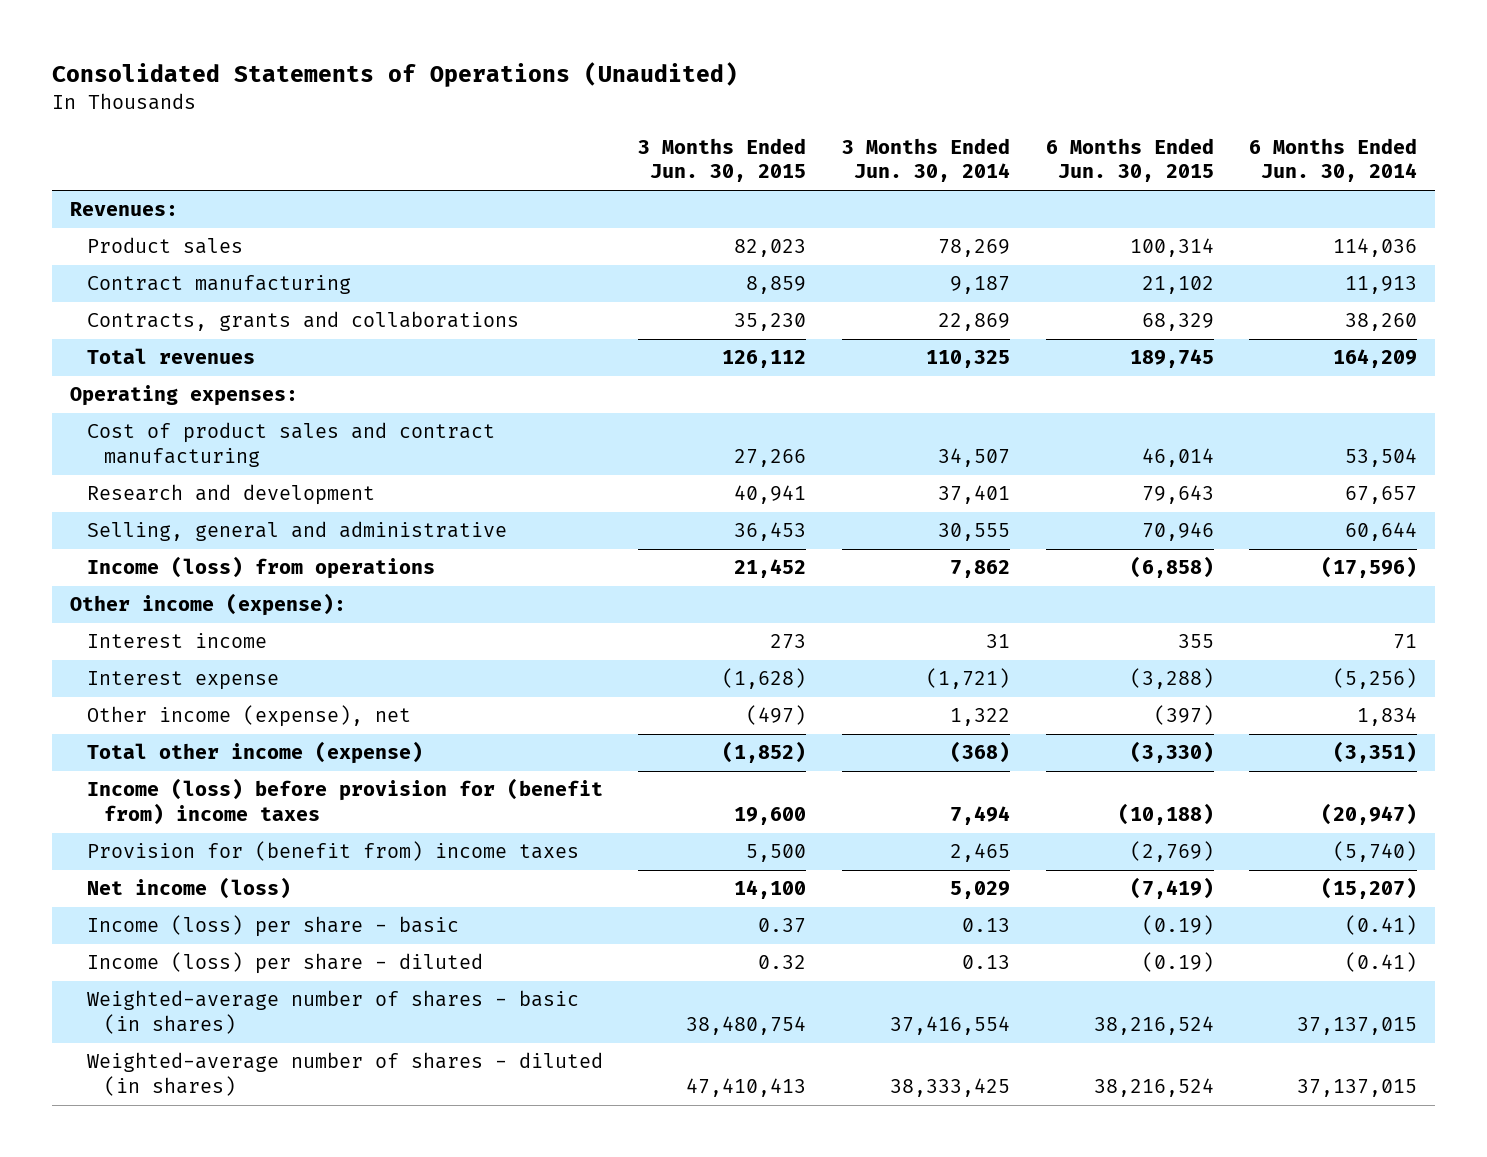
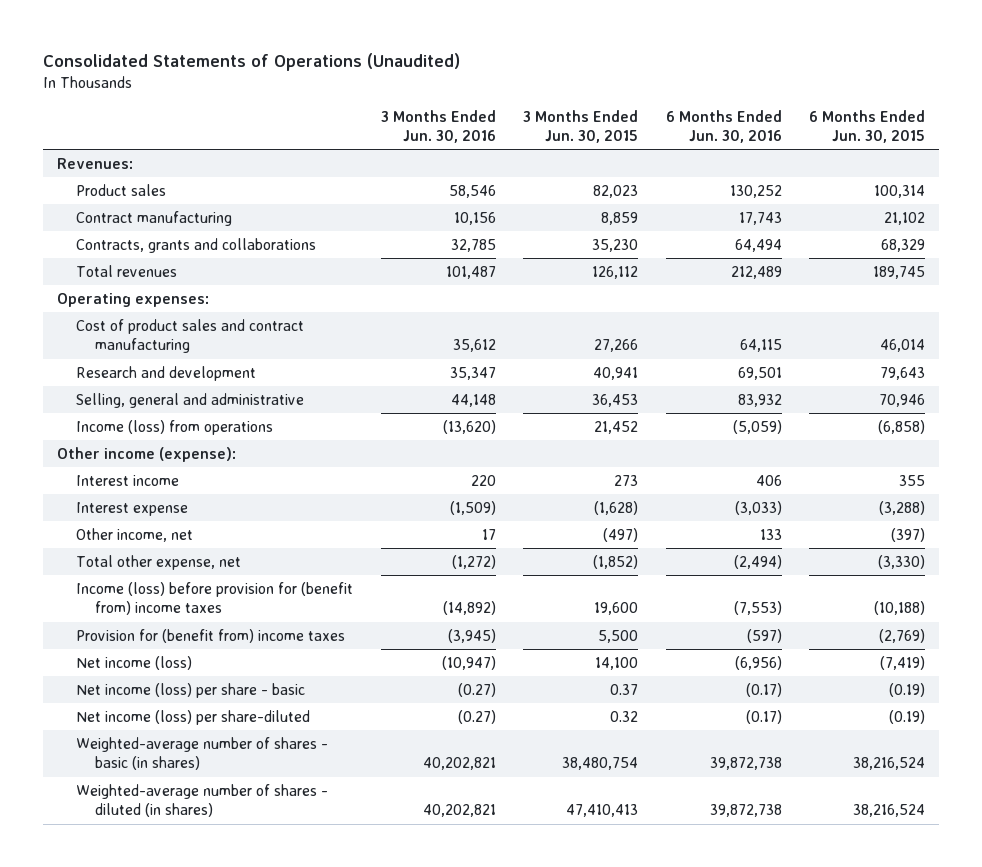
[841,137,1010,183] 3 Months Ended Jun. 30, 2014 -> none
[1249,137,1418,183] 6 Months Ended Jun. 30, 2014 -> none
none -> [380,109,496,144] 3 Months Ended Jun. 30, 2016
none -> [665,109,782,144] 6 Months Ended Jun. 30, 2016
[86,705,411,728] Other income (expense), net -> [76,527,194,542] Other income, net
[86,741,423,765] Total other income (expense) -> [76,554,242,570] Total other expense, net
[86,915,459,938] Income (loss) per share - basic -> [76,682,306,698] Net income (loss) per share - basic
[86,952,483,975] Income (loss) per share - diluted -> [76,709,311,725] Net income (loss) per share-diluted

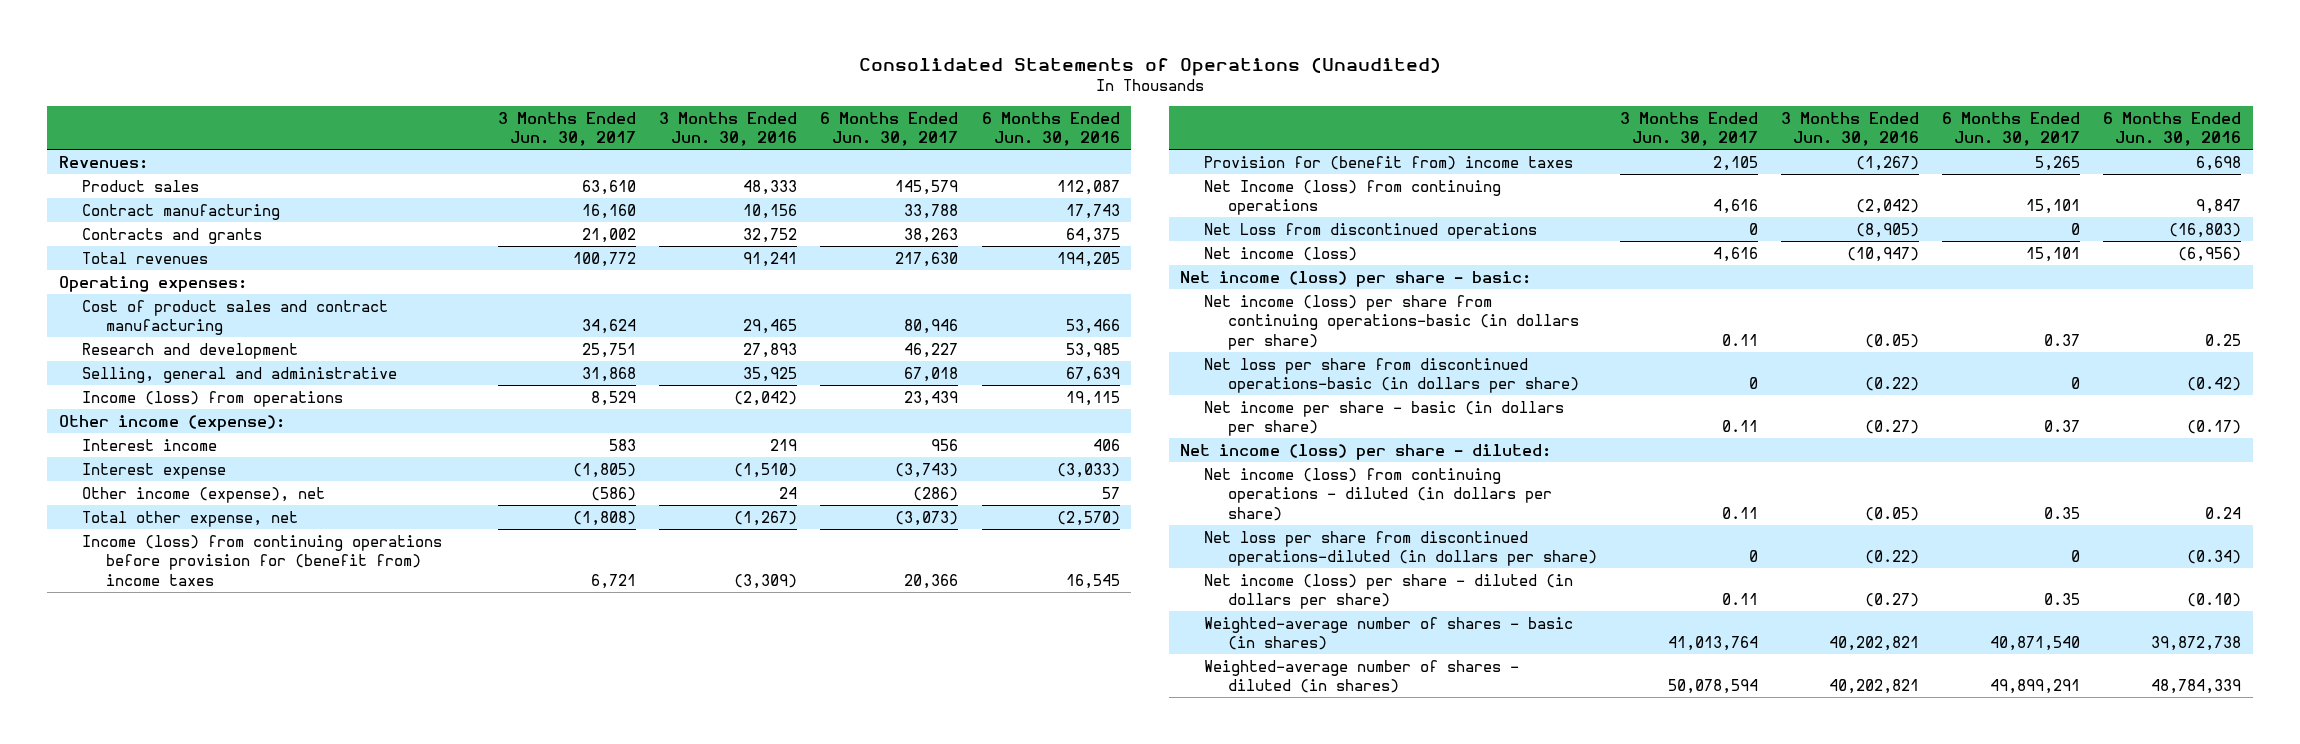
[523,109,639,144] 3 Months Ended Jun. 30, 2015 -> none
[809,109,926,144] 6 Months Ended Jun. 30, 2015 -> none
none -> [498,111,637,147] 3 Months Ended Jun. 30, 2017
none -> [820,111,959,147] 6 Months Ended Jun. 30, 2017
[448,184,496,198] 58,546 -> [743,179,798,195] 48,333
[729,184,782,198] 130,252 -> [1056,179,1120,195] 112,087
[76,237,317,253] Contracts, grants and collaborations -> [82,227,263,244] Contracts and grants
[450,238,496,252] 32,785 -> [743,227,798,243] 32,752
[734,238,782,252] 64,494 -> [1065,227,1120,243] 64,375
[445,265,496,279] 101,487 -> [743,251,798,267] 91,241
[730,265,782,279] 212,489 -> [1056,251,1120,267] 194,205
[452,339,496,353] 35,612 -> [743,319,798,335] 29,465
[739,339,782,353] 64,115 -> [1065,319,1120,335] 53,466
[449,366,496,380] 35,347 -> [743,342,798,358] 27,893
[737,366,782,380] 69,501 -> [1065,342,1120,358] 53,985
[450,393,496,407] 44,148 -> [743,366,798,382] 35,925
[737,393,782,407] 83,932 -> [1065,366,1120,382] 67,639
[442,419,496,434] (13,620) -> [734,390,798,406] (2,042)
[732,419,782,434] (5,059) -> [1065,390,1120,406] 19,115
[470,474,496,486] 220 -> [770,438,798,451] 219
[449,500,496,515] (1,509) -> [734,462,798,478] (1,510)
[76,527,194,542] Other income, net -> [82,486,326,503] Other income (expense), net
[481,528,496,540] 17 -> [779,486,798,499] 24
[759,528,782,540] 133 -> [1101,486,1120,499] 57
[451,554,496,569] (1,272) -> [734,510,798,526] (1,267)
[733,554,782,569] (2,494) -> [1056,510,1120,526] (2,570)
[76,581,354,616] Income (loss) before provision for (benefit from) income taxes -> [82,534,443,586] Income (loss) from continuing operations before provision for (benefit from) income taxes
[442,601,496,616] (14,892) -> [734,573,798,589] (3,309)
[733,601,782,616] (7,553) -> [1065,573,1120,589] 16,545
[447,628,496,643] (3,945) -> [1855,155,1919,171] (1,267)
[746,628,782,643] (597) -> [2196,155,2242,171] 6,698
none -> [1203,179,1501,216] Net Income (loss) from continuing operations
none -> [1203,222,1537,239] Net Loss from discontinued operations
none -> [1180,270,1532,287] Net income (loss) per share - basic:
none -> [1203,294,1579,350] Net income (loss) per share from continuing operations-basic (in dollars per share)
none -> [1203,357,1579,394] Net loss per share from discontinued operations-basic (in dollars per share)
[76,682,306,698] Net income (loss) per share - basic -> [1203,400,1564,437] Net income per share - basic (in dollars per share)
none -> [1180,443,1552,460] Net income (loss) per share - diluted:
none -> [1203,467,1552,521] Net income (loss) from continuing operations - diluted (in dollars per share)
none -> [1203,530,1597,567] Net loss per share from discontinued operations-diluted (in dollars per share)
[76,709,311,725] Net income (loss) per share-diluted -> [1203,573,1573,610] Net income (loss) per share - diluted (in dollars per share)
[745,709,782,724] (0.17) -> [2187,593,2242,608] (0.10)
[709,804,782,818] 39,872,738 -> [2151,679,2242,695] 48,784,339

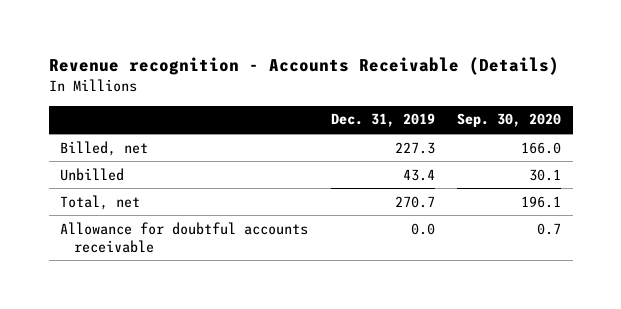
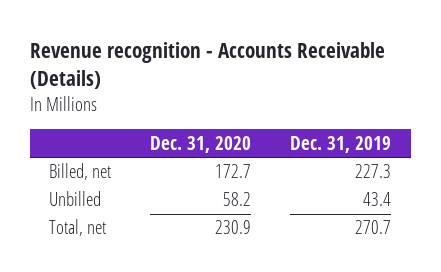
[457,113,562,128] Sep. 30, 2020 -> none
none -> [150,135,252,153] Dec. 31, 2020
[59,221,308,253] Allowance for doubtful accounts receivable -> none

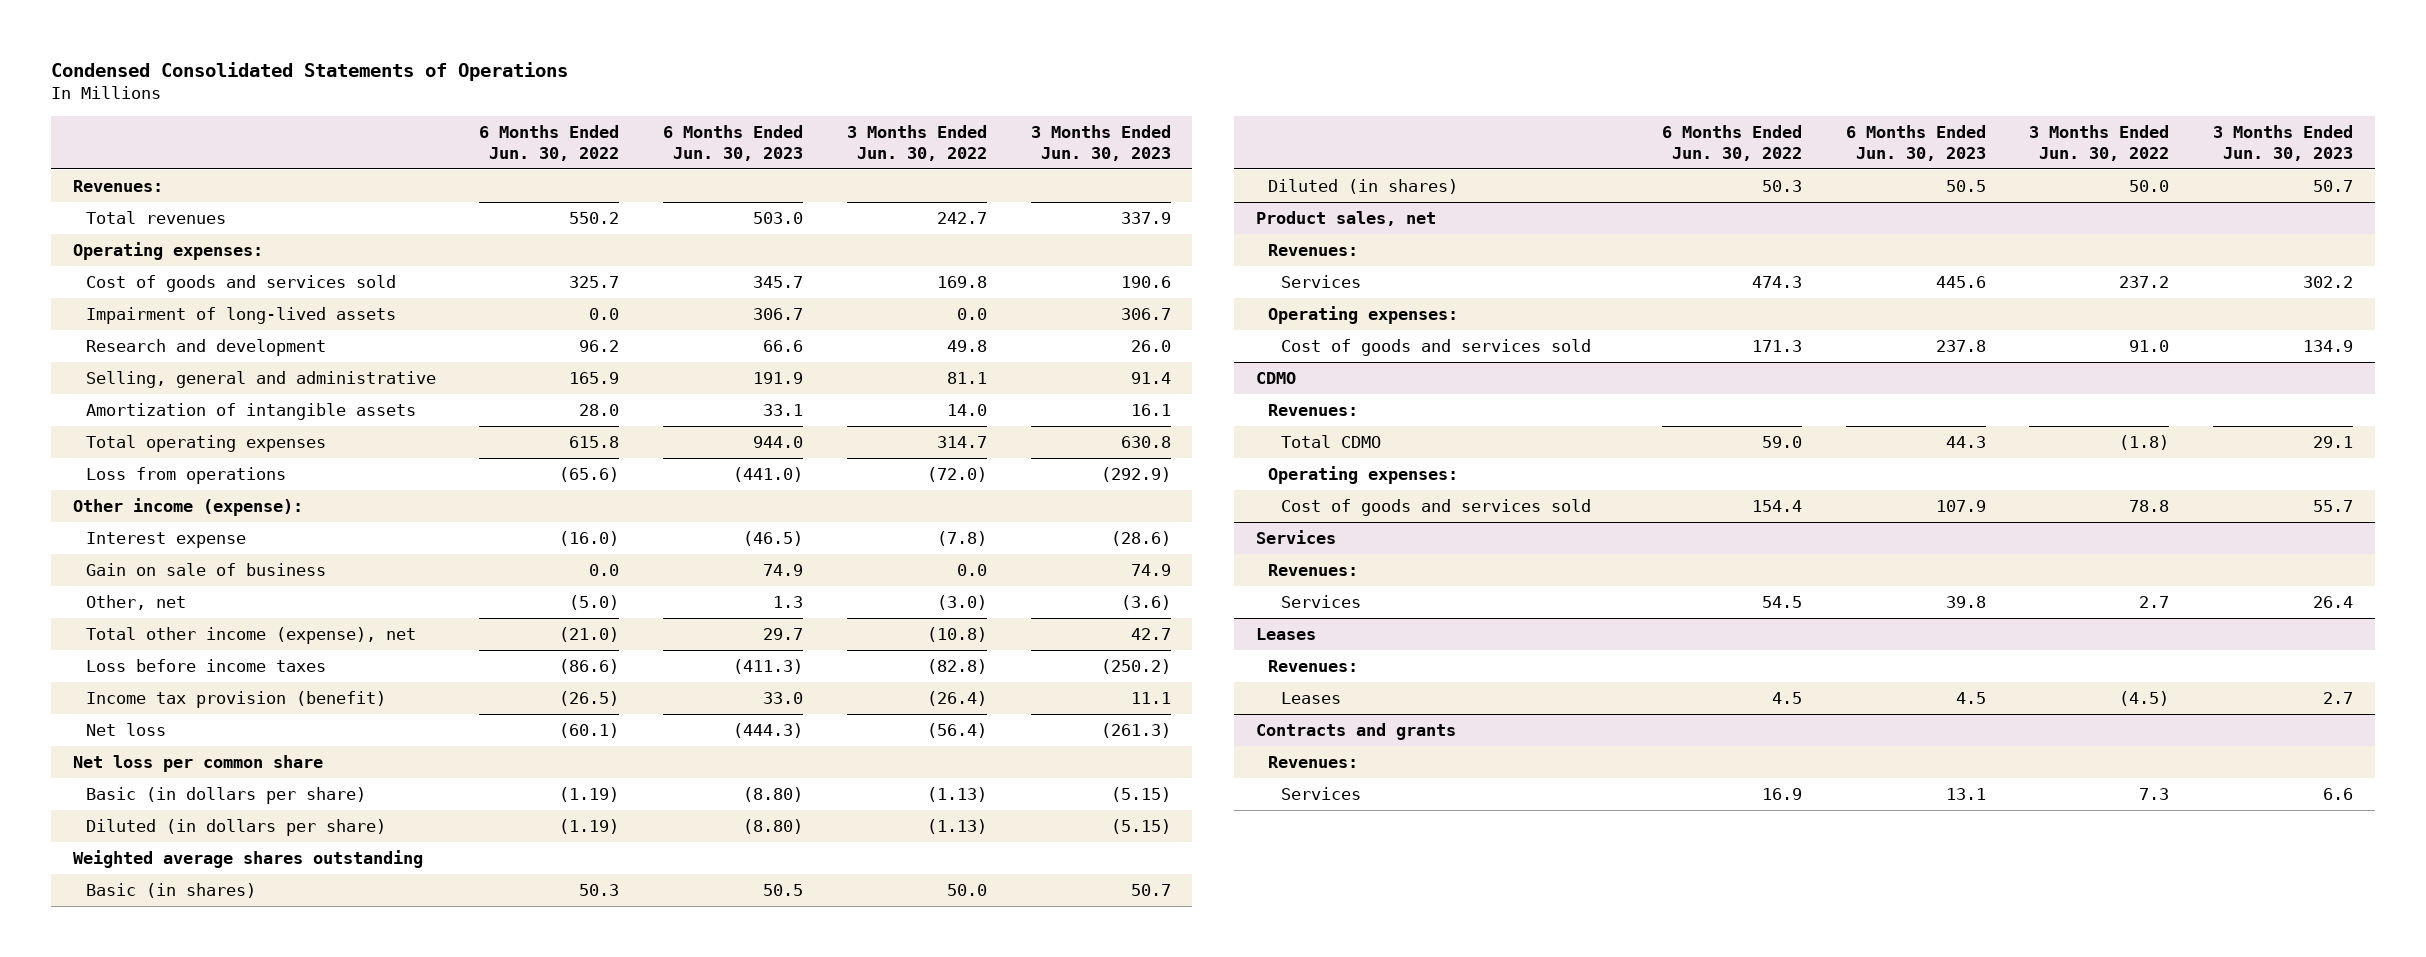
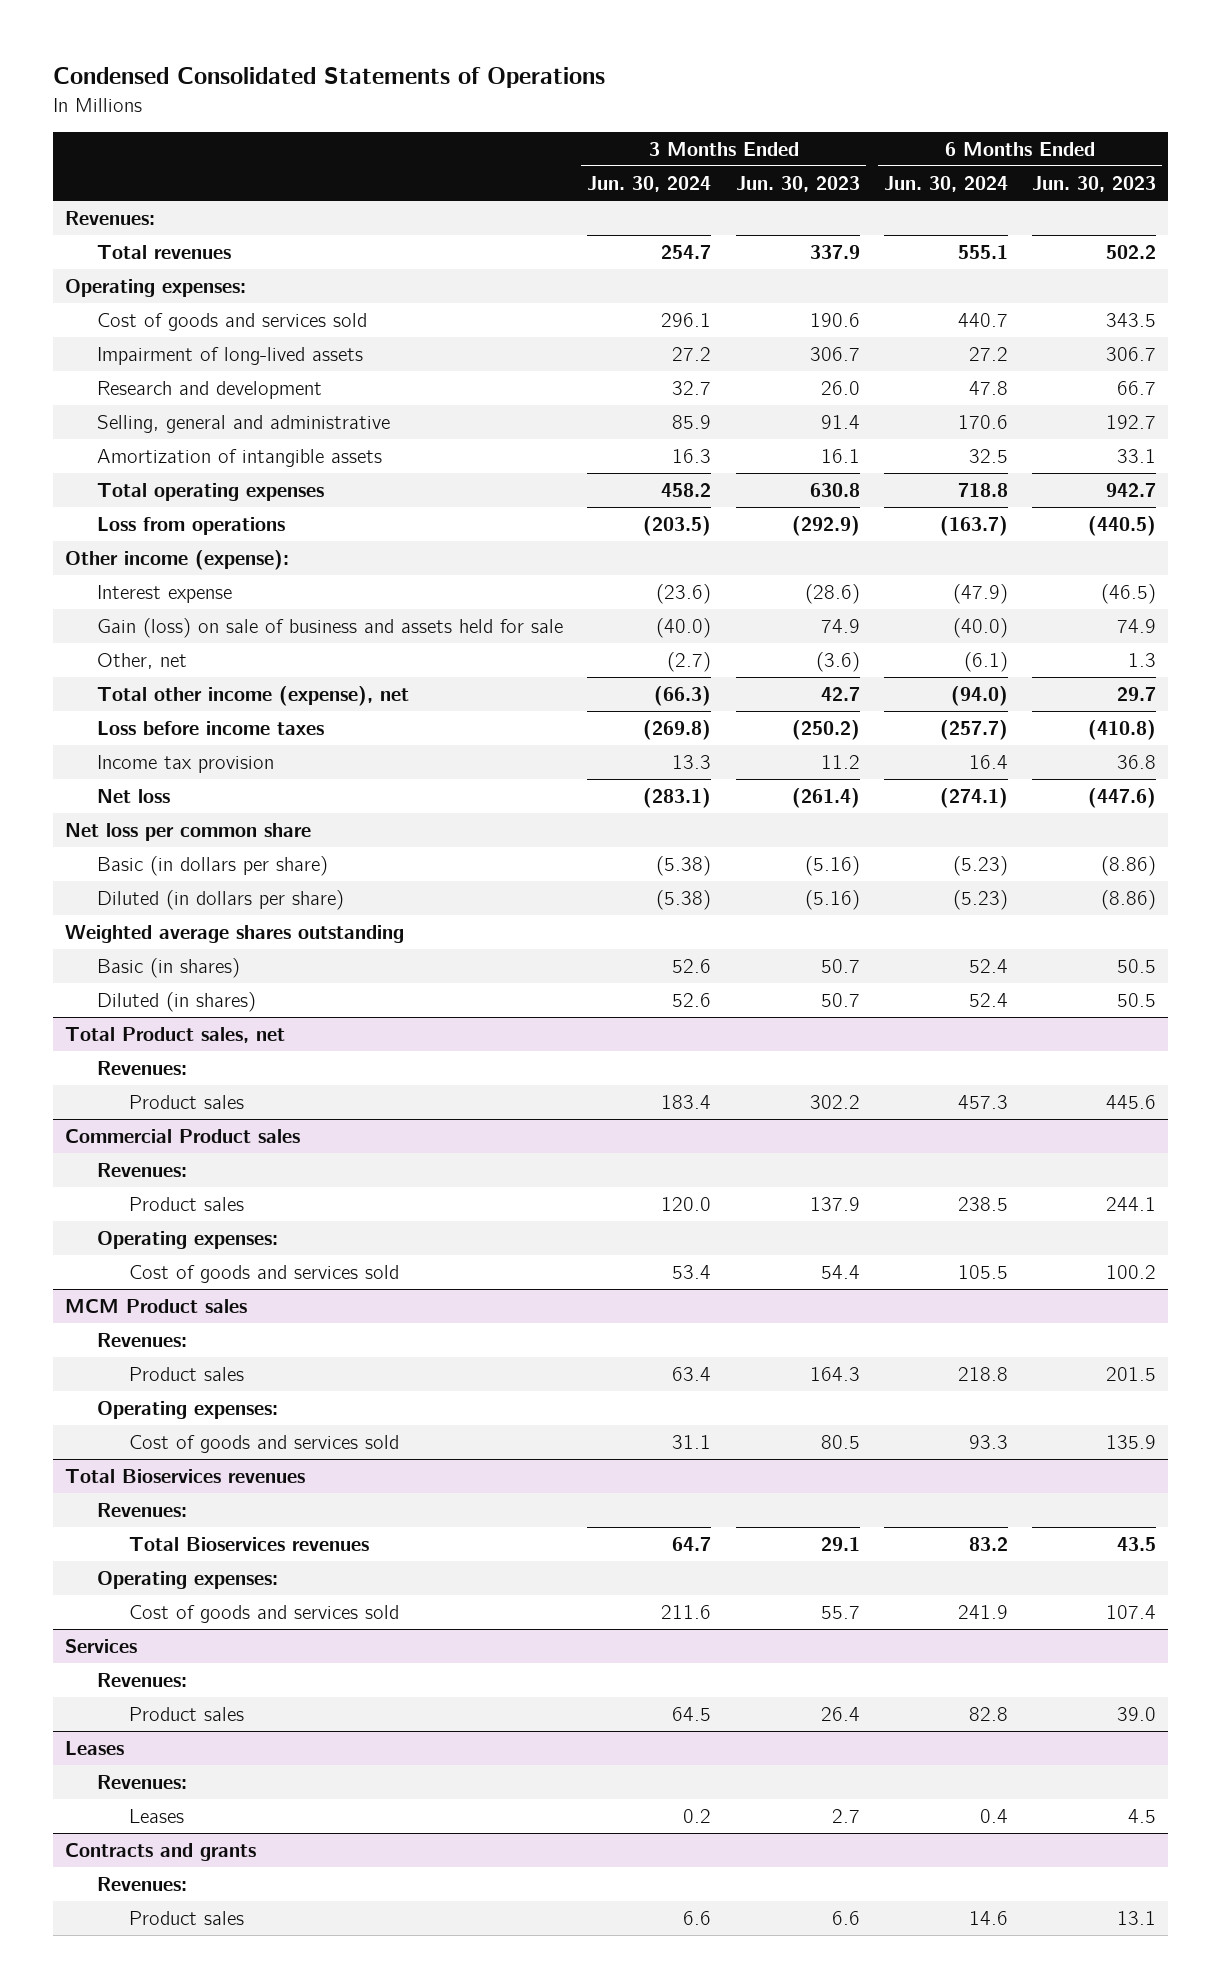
[479,125,620,161] 6 Months Ended Jun. 30, 2022 -> none
[846,125,987,161] 3 Months Ended Jun. 30, 2022 -> none
none -> [587,176,712,193] Jun. 30, 2024
none -> [883,176,1008,193] Jun. 30, 2024
[753,212,804,225] 503.0 -> [1106,245,1157,260] 502.2
[753,276,804,289] 345.7 -> [1106,313,1157,328] 343.5
[763,340,804,353] 66.6 -> [1117,381,1157,396] 66.7
[753,372,804,385] 191.9 -> [1106,415,1157,430] 192.7
[753,436,804,449] 944.0 -> [1106,483,1157,498] 942.7
[733,467,804,483] (441.0) -> [1088,516,1157,537] (440.5)
[85,563,326,577] Gain on sale of business -> [97,618,564,639] Gain (loss) on sale of business and assets held for sale
[733,659,804,675] (411.3) -> [1088,720,1157,741] (410.8)
[85,691,386,709] Income tax provision (benefit) -> [97,755,275,774] Income tax provision
[763,692,804,705] 33.0 -> [1117,755,1157,770] 36.8
[1130,692,1171,705] 11.1 -> [820,755,860,770] 11.2
[733,723,804,739] (444.3) -> [1088,788,1157,809] (447.6)
[1100,723,1171,739] (261.3) -> [791,788,860,809] (261.4)
[743,787,804,803] (8.80) -> [1101,856,1157,877] (8.86)
[1110,787,1171,803] (5.15) -> [804,856,860,877] (5.16)
[743,819,804,835] (8.80) -> [1101,890,1157,911] (8.86)
[1110,819,1171,835] (5.15) -> [804,890,860,911] (5.16)
[1255,211,1436,227] Product sales, net -> [64,1027,285,1044] Total Product sales, net
[1280,275,1361,289] Services -> [129,1095,245,1110] Product sales
none -> [64,1129,300,1144] Commercial Product sales
none -> [97,1163,188,1178] Revenues:
none -> [129,1197,245,1212] Product sales
[1255,372,1296,385] CDMO -> none
[1935,340,1986,353] 237.8 -> [1106,1265,1157,1280] 100.2
[2302,340,2353,353] 134.9 -> [820,1265,860,1280] 54.4
none -> [64,1299,247,1314] MCM Product sales
[1280,435,1381,449] Total CDMO -> none
none -> [129,1367,245,1382] Product sales
[1935,500,1986,513] 107.9 -> [1106,1435,1157,1450] 135.9
[2312,500,2353,513] 55.7 -> [820,1435,860,1450] 80.5
none -> [64,1469,305,1484] Total Bioservices revenues
none -> [97,1503,188,1518] Revenues:
none -> [129,1537,370,1552] Total Bioservices revenues
none -> [97,1571,279,1590] Operating expenses:
none -> [129,1605,400,1624] Cost of goods and services sold
[1280,595,1361,609] Services -> none
none -> [129,1707,245,1722] Product sales
[1280,787,1361,801] Services -> [129,1911,245,1926] Product sales

